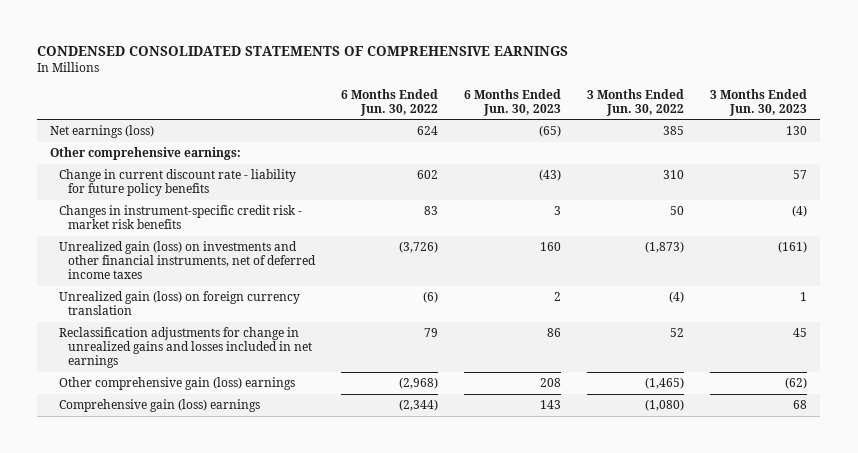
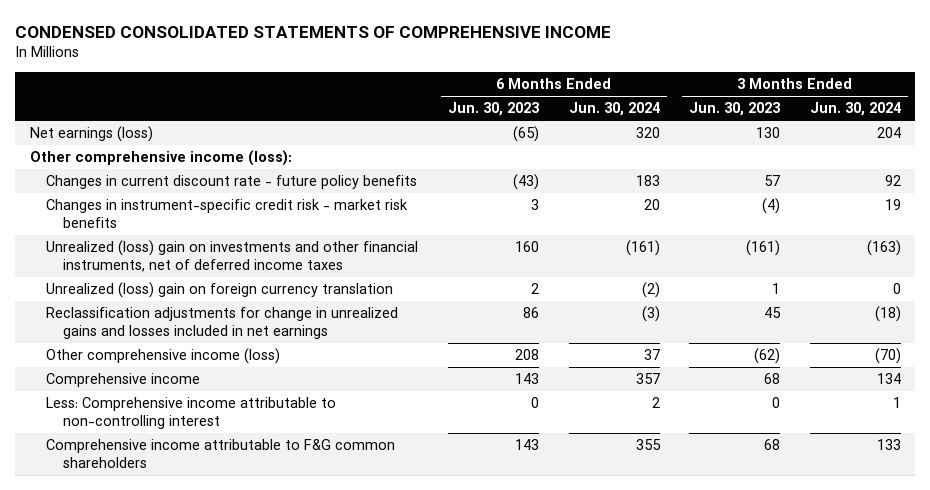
[37,45,569,56] CONDENSED CONSOLIDATED STATEMENTS OF COMPREHENSIVE EARNINGS -> [14,25,611,38] CONDENSED CONSOLIDATED STATEMENTS OF COMPREHENSIVE INCOME
[341,88,439,116] 6 Months Ended Jun. 30, 2022 -> none
[587,88,685,116] 3 Months Ended Jun. 30, 2022 -> none
none -> [568,102,660,117] Jun. 30, 2024
none -> [809,102,901,117] Jun. 30, 2024
[50,147,242,161] Other comprehensive earnings: -> [29,150,292,167] Other comprehensive income (loss):
[59,169,297,197] Change in current discount rate - liability for future policy benefits -> [46,175,418,190] Changes in current discount rate - future policy benefits
[59,241,317,279] Unrealized gain (loss) on investments and other financial instruments, net of deferred income taxes -> [46,240,419,273] Unrealized (loss) gain on investments and other financial instruments, net of deferred income taxes
[59,291,301,316] Unrealized gain (loss) on foreign currency translation -> [46,282,394,299] Unrealized (loss) gain on foreign currency translation
[59,377,296,391] Other comprehensive gain (loss) earnings -> [46,348,281,365] Other comprehensive income (loss)
none -> [46,373,201,388] Comprehensive income
none -> [46,397,337,430] Less: Comprehensive income attributable to non-controlling interest
[59,399,261,413] Comprehensive gain (loss) earnings -> [46,439,396,469] Comprehensive income attributable to F&G common shareholders

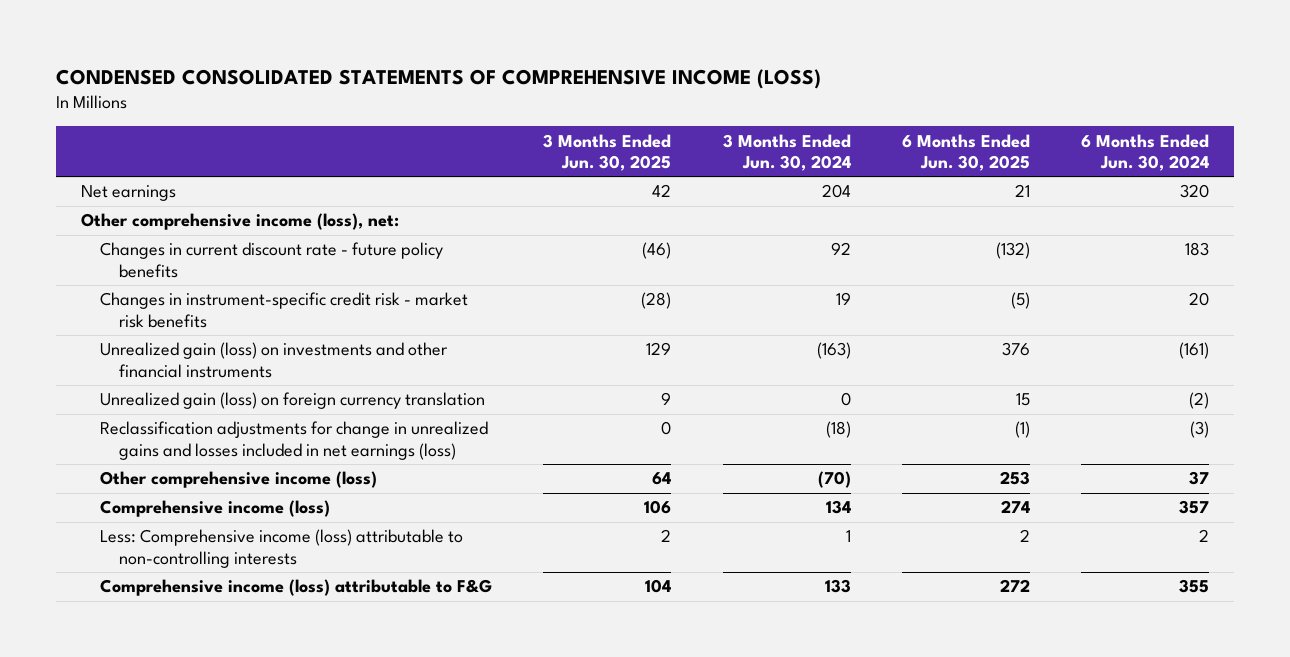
[14,25,611,38] CONDENSED CONSOLIDATED STATEMENTS OF COMPREHENSIVE INCOME -> [55,68,821,89] CONDENSED CONSOLIDATED STATEMENTS OF COMPREHENSIVE INCOME (LOSS)
[447,102,539,117] Jun. 30, 2023 -> none
[689,102,781,117] Jun. 30, 2023 -> none
none -> [543,133,672,172] 3 Months Ended Jun. 30, 2025
none -> [901,133,1030,172] 6 Months Ended Jun. 30, 2025
[29,126,153,143] Net earnings (loss) -> [81,185,177,202] Net earnings
[29,150,292,167] Other comprehensive income (loss): -> [81,213,400,231] Other comprehensive income (loss), net:
[46,240,419,273] Unrealized (loss) gain on investments and other financial instruments, net of deferred income taxes -> [100,342,449,378] Unrealized gain (loss) on investments and other financial instruments
[46,282,394,299] Unrealized (loss) gain on foreign currency translation -> [100,392,486,410] Unrealized gain (loss) on foreign currency translation
[46,307,399,340] Reclassification adjustments for change in unrealized gains and losses included in net earnings -> [100,421,489,460] Reclassification adjustments for change in unrealized gains and losses included in net earnings (loss)
[46,373,201,388] Comprehensive income -> [100,500,331,518] Comprehensive income (loss)
[46,397,337,430] Less: Comprehensive income attributable to non-controlling interest -> [100,529,464,568] Less: Comprehensive income (loss) attributable to non-controlling interests
[46,439,396,469] Comprehensive income attributable to F&G common shareholders -> [100,579,493,597] Comprehensive income (loss) attributable to F&G

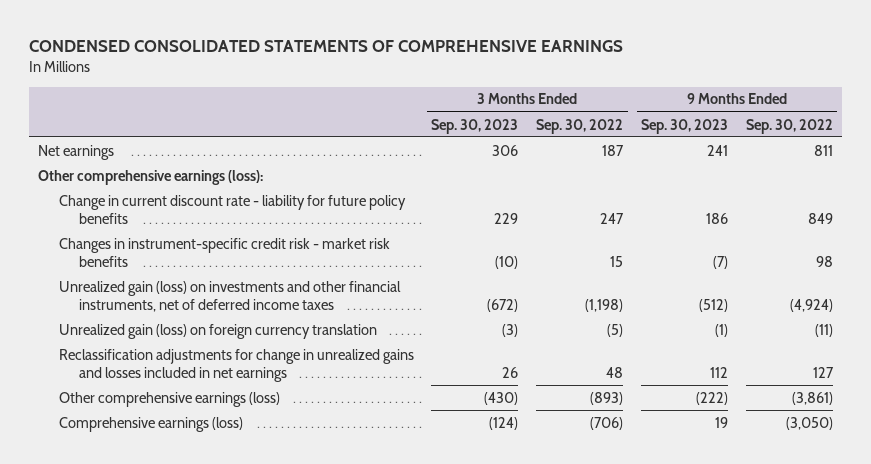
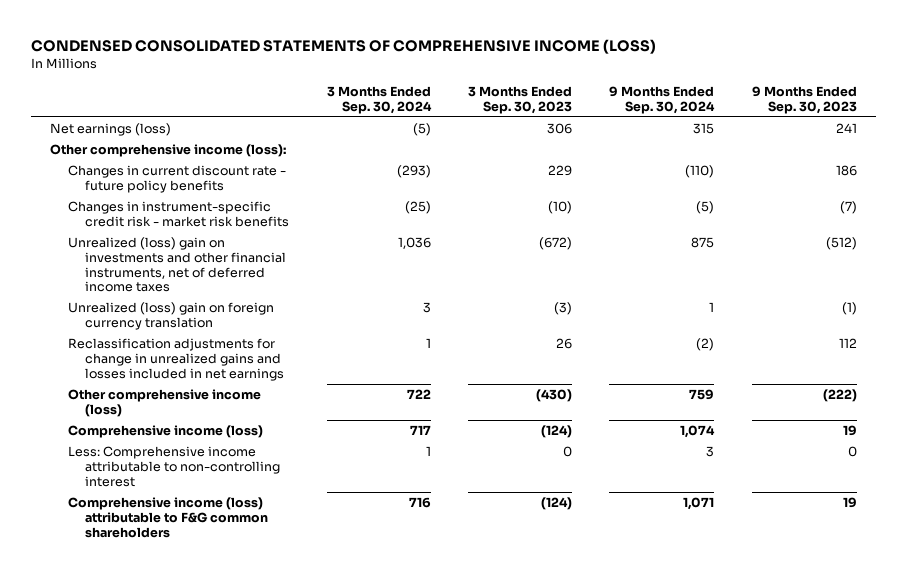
[29,40,624,53] CONDENSED CONSOLIDATED STATEMENTS OF COMPREHENSIVE EARNINGS -> [31,39,657,55] CONDENSED CONSOLIDATED STATEMENTS OF COMPREHENSIVE INCOME (LOSS)
[536,118,624,134] Sep. 30, 2022 -> none
[745,118,833,134] Sep. 30, 2022 -> none
none -> [326,86,432,114] 3 Months Ended Sep. 30, 2024
none -> [609,86,716,114] 9 Months Ended Sep. 30, 2024
[38,144,115,160] Net earnings -> [50,123,172,137] Net earnings (loss)
[38,169,264,185] Other comprehensive earnings (loss): -> [50,144,287,158] Other comprehensive income (loss):
[58,194,406,224] Change in current discount rate - liability for future policy benefits -> [67,165,286,193] Changes in current discount rate - future policy benefits
[58,280,401,312] Unrealized gain (loss) on investments and other financial instruments, net of deferred income taxes -> [67,237,287,293] Unrealized (loss) gain on investments and other financial instruments, net of deferred income taxes
[58,323,377,339] Unrealized gain (loss) on foreign currency translation -> [67,302,274,330] Unrealized (loss) gain on foreign currency translation
[58,391,280,407] Other comprehensive earnings (loss) -> [67,389,261,417] Other comprehensive income (loss)
none -> [67,425,263,439] Comprehensive income (loss)
none -> [67,446,281,487] Less: Comprehensive income attributable to non-controlling interest
[58,416,243,432] Comprehensive earnings (loss) -> [67,497,269,538] Comprehensive income (loss) attributable to F&G common shareholders

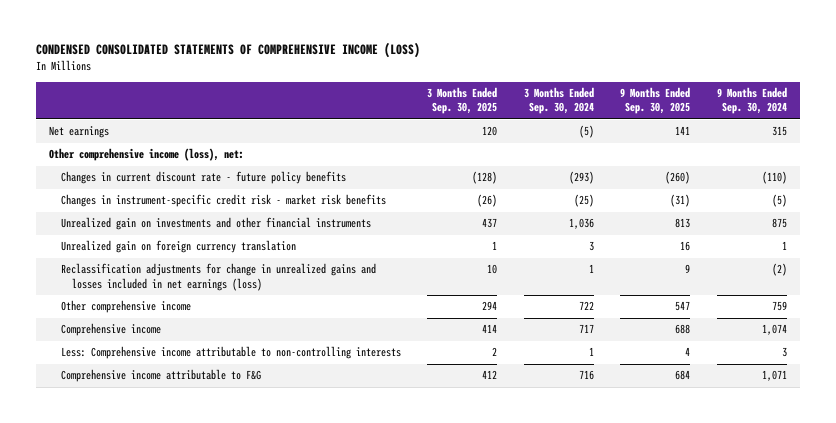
[468,86,573,114] 3 Months Ended Sep. 30, 2023 -> none
[751,86,857,114] 9 Months Ended Sep. 30, 2023 -> none
none -> [427,86,498,115] 3 Months Ended Sep. 30, 2025
none -> [620,86,691,115] 9 Months Ended Sep. 30, 2025
[50,123,172,137] Net earnings (loss) -> [49,126,110,139] Net earnings
[50,144,287,158] Other comprehensive income (loss): -> [49,148,245,162] Other comprehensive income (loss), net:
[67,237,287,293] Unrealized (loss) gain on investments and other financial instruments, net of deferred income taxes -> [60,217,371,231] Unrealized gain on investments and other financial instruments
[67,302,274,330] Unrealized (loss) gain on foreign currency translation -> [60,240,296,254] Unrealized gain on foreign currency translation
[67,338,285,381] Reclassification adjustments for change in unrealized gains and losses included in net earnings -> [60,263,376,291] Reclassification adjustments for change in unrealized gains and losses included in net earnings (loss)
[67,389,261,417] Other comprehensive income (loss) -> [60,300,191,314] Other comprehensive income
[67,425,263,439] Comprehensive income (loss) -> [60,323,161,337] Comprehensive income
[67,446,281,487] Less: Comprehensive income attributable to non-controlling interest -> [60,346,401,360] Less: Comprehensive income attributable to non-controlling interests
[67,497,269,538] Comprehensive income (loss) attributable to F&G common shareholders -> [60,369,261,383] Comprehensive income attributable to F&G

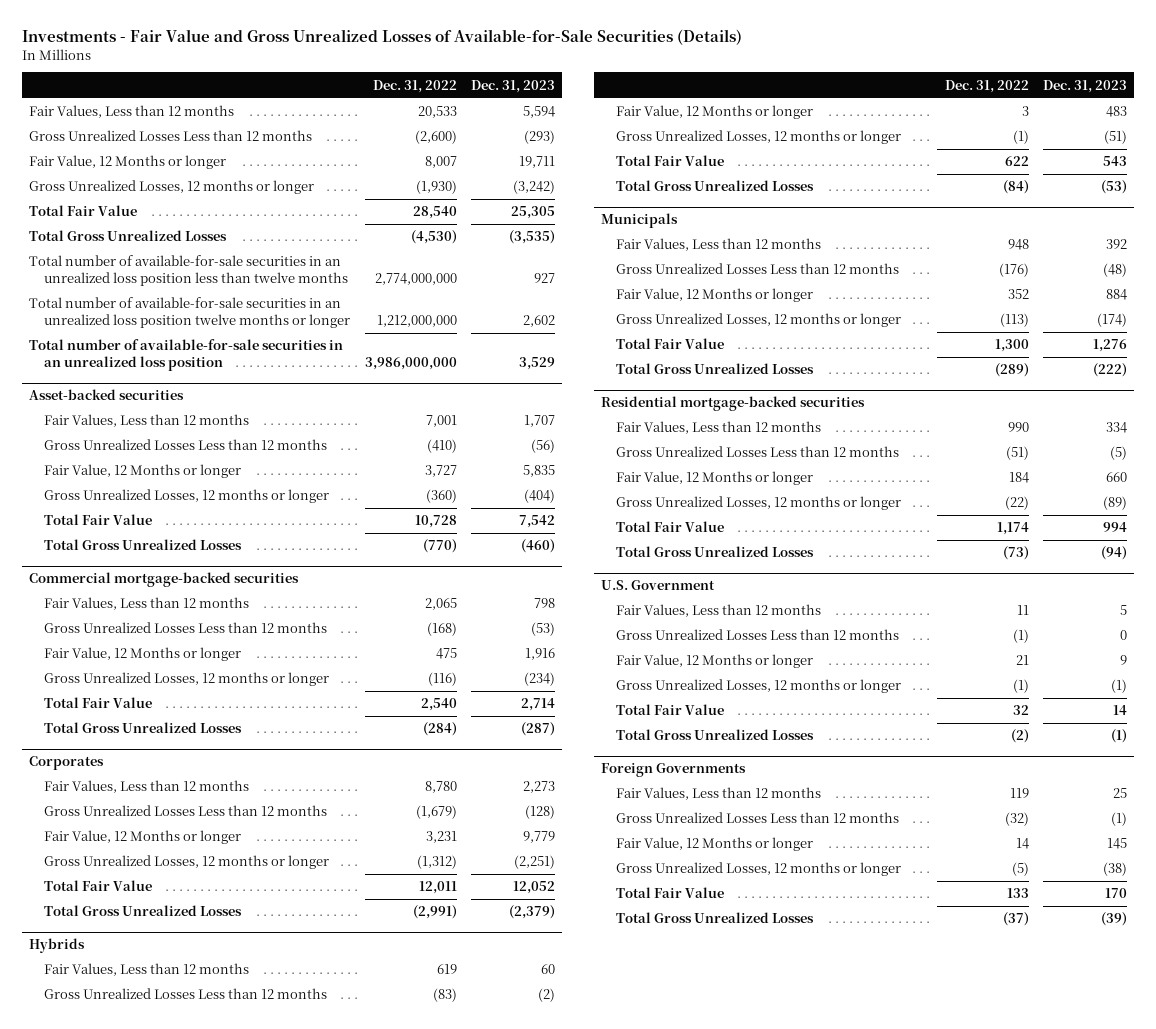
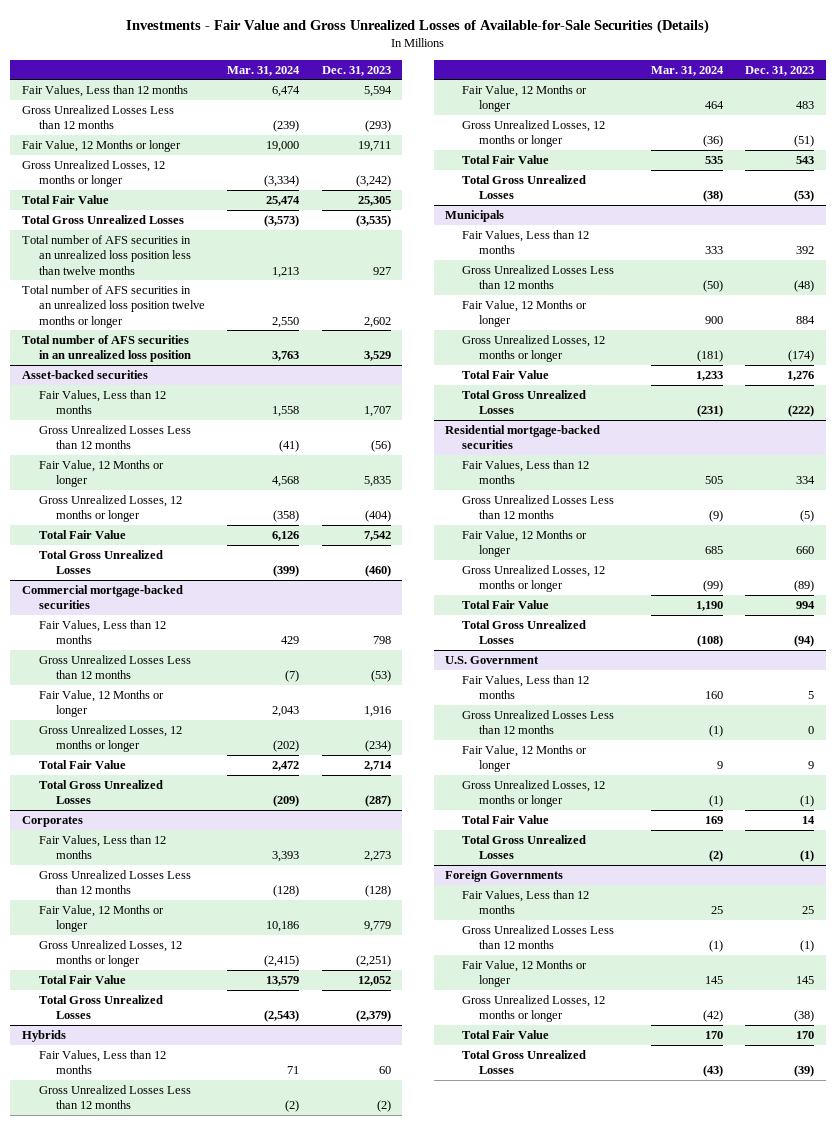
[372,79,457,93] Dec. 31, 2022 -> none
none -> [227,65,301,76] Mar. 31, 2024
[29,255,349,286] Total number of available-for-sale securities in an unrealized loss position less than twelve months -> [21,234,191,275] Total number of AFS securities in an unrealized loss position less than twelve months
[29,297,351,328] Total number of available-for-sale securities in an unrealized loss position twelve months or longer -> [21,284,205,328] Total number of AFS securities in an unrealized loss position twelve months or longer
[29,339,344,371] Total number of available-for-sale securities in an unrealized loss position -> [21,334,191,363] Total number of AFS securities in an unrealized loss position

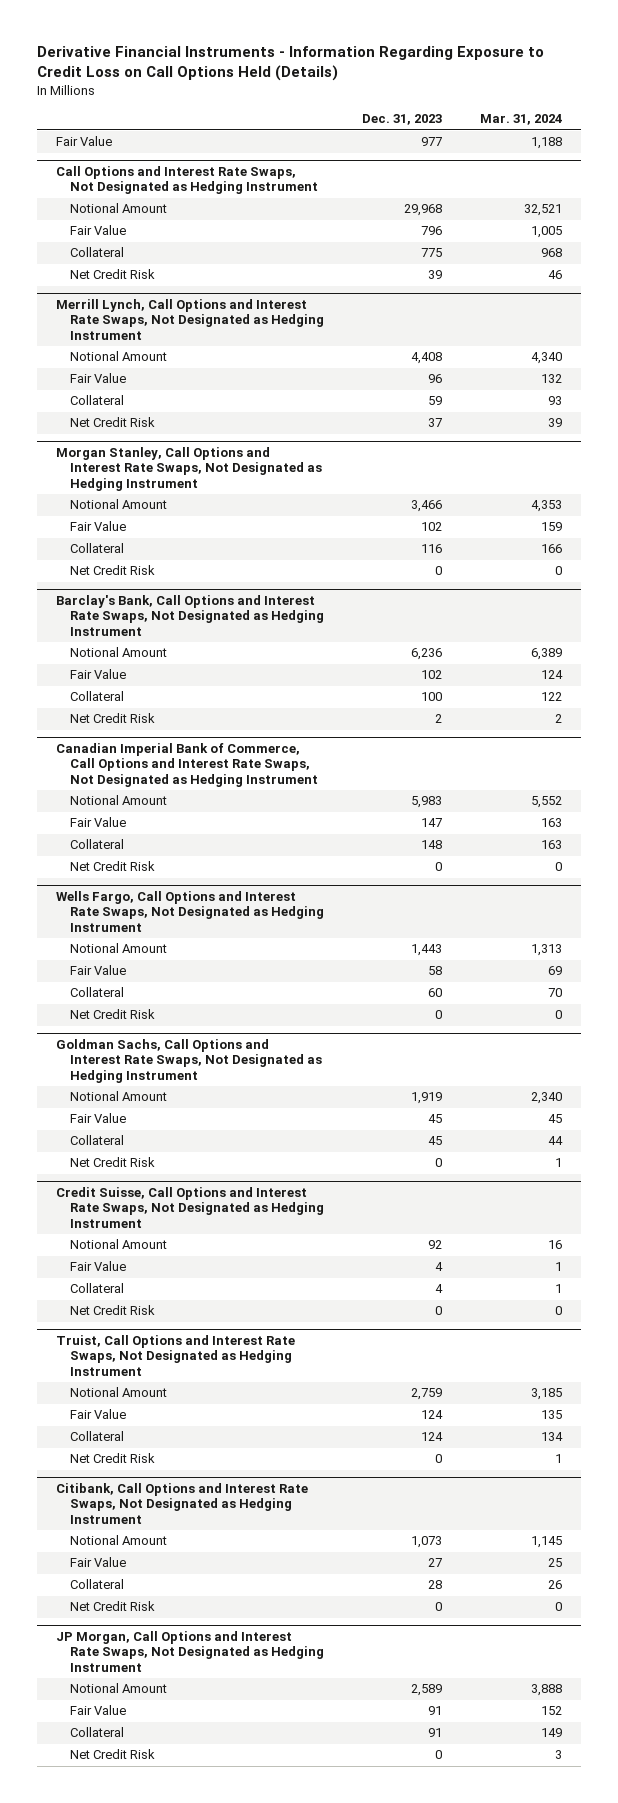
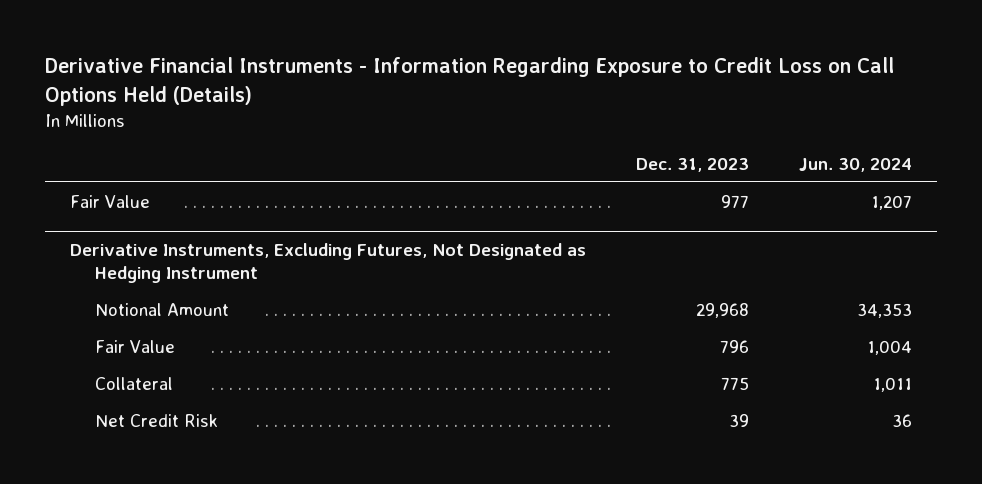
[479,114,562,126] Mar. 31, 2024 -> none
none -> [799,157,913,172] Jun. 30, 2024
[55,166,318,195] Call Options and Interest Rate Swaps, Not Designated as Hedging Instrument -> none
none -> [70,243,587,283] Derivative Instruments, Excluding Futures, Not Designated as Hedging Instrument
[55,299,324,340] Merrill Lynch, Call Options and Interest Rate Swaps, Not Designated as Hedging Instrument -> none
[69,351,167,362] Notional Amount -> none
[69,373,126,384] Fair Value -> none
[69,395,124,406] Collateral -> none
[69,417,155,428] Net Credit Risk -> none
[55,447,322,491] Morgan Stanley, Call Options and Interest Rate Swaps, Not Designated as Hedging Instrument -> none
[69,499,167,510] Notional Amount -> none
[69,521,126,532] Fair Value -> none
[69,543,124,554] Collateral -> none
[69,565,155,576] Net Credit Risk -> none
[55,595,324,636] Barclay's Bank, Call Options and Interest Rate Swaps, Not Designated as Hedging Instrument -> none
[69,647,167,658] Notional Amount -> none
[69,669,126,680] Fair Value -> none
[69,691,124,702] Collateral -> none
[69,713,155,724] Net Credit Risk -> none
[55,743,318,787] Canadian Imperial Bank of Commerce, Call Options and Interest Rate Swaps, Not Designated as Hedging Instrument -> none
[69,795,167,806] Notional Amount -> none
[69,817,126,828] Fair Value -> none
[69,839,124,850] Collateral -> none
[69,861,155,872] Net Credit Risk -> none
[55,891,324,932] Wells Fargo, Call Options and Interest Rate Swaps, Not Designated as Hedging Instrument -> none
[69,943,167,954] Notional Amount -> none
[69,965,126,976] Fair Value -> none
[69,987,124,998] Collateral -> none
[69,1009,155,1020] Net Credit Risk -> none
[55,1039,322,1083] Goldman Sachs, Call Options and Interest Rate Swaps, Not Designated as Hedging Instrument -> none
[69,1091,167,1102] Notional Amount -> none
[69,1113,126,1124] Fair Value -> none
[69,1135,124,1146] Collateral -> none
[69,1157,155,1168] Net Credit Risk -> none
[55,1187,324,1228] Credit Suisse, Call Options and Interest Rate Swaps, Not Designated as Hedging Instrument -> none
[69,1239,167,1250] Notional Amount -> none
[69,1261,126,1272] Fair Value -> none
[69,1283,124,1294] Collateral -> none
[69,1305,155,1316] Net Credit Risk -> none
[55,1335,295,1376] Truist, Call Options and Interest Rate Swaps, Not Designated as Hedging Instrument -> none
[69,1387,167,1398] Notional Amount -> none
[69,1409,126,1420] Fair Value -> none
[69,1431,124,1442] Collateral -> none
[69,1453,155,1464] Net Credit Risk -> none
[55,1483,308,1524] Citibank, Call Options and Interest Rate Swaps, Not Designated as Hedging Instrument -> none
[69,1535,167,1546] Notional Amount -> none
[69,1557,126,1568] Fair Value -> none
[69,1579,124,1590] Collateral -> none
[69,1601,155,1612] Net Credit Risk -> none
[55,1631,324,1672] JP Morgan, Call Options and Interest Rate Swaps, Not Designated as Hedging Instrument -> none
[69,1683,167,1694] Notional Amount -> none
[69,1705,126,1716] Fair Value -> none
[69,1727,124,1738] Collateral -> none
[69,1749,155,1760] Net Credit Risk -> none

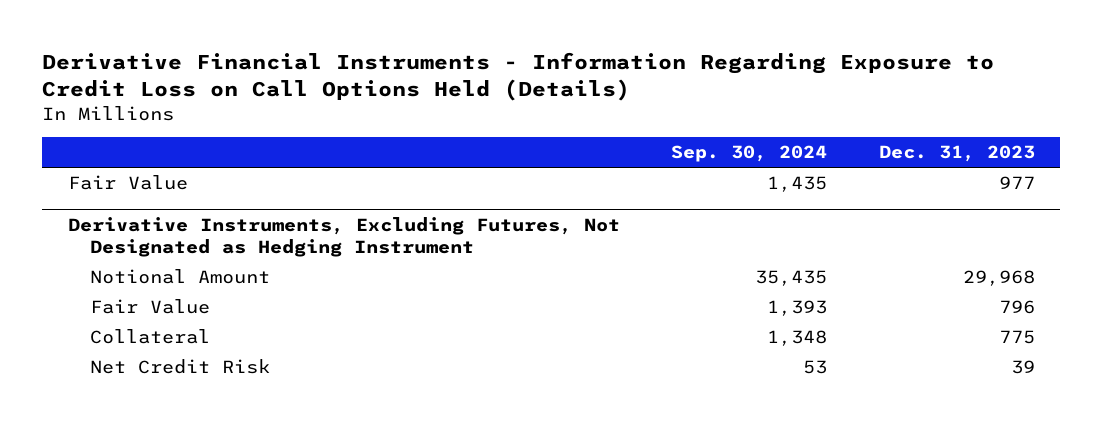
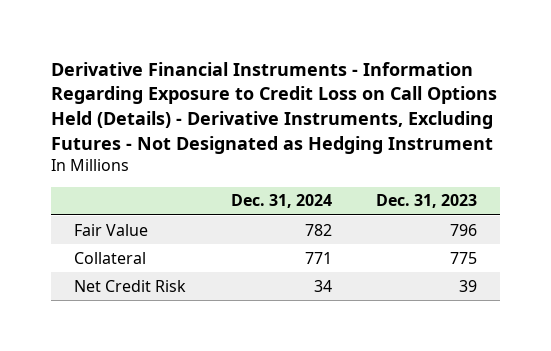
[41,51,994,102] Derivative Financial Instruments - Information Regarding Exposure to Credit Loss on Call Options Held (Details) -> [51,61,498,154] Derivative Financial Instruments - Information Regarding Exposure to Credit Loss on Call Options Held (Details) - Derivative Instruments, Excluding Futures - Not Designated as Hedging Instrument
[671,145,828,163] Sep. 30, 2024 -> none
none -> [230,194,332,209] Dec. 31, 2024
[67,175,188,191] Fair Value -> none
[67,216,620,258] Derivative Instruments, Excluding Futures, Not Designated as Hedging Instrument -> none
[90,269,271,285] Notional Amount -> none

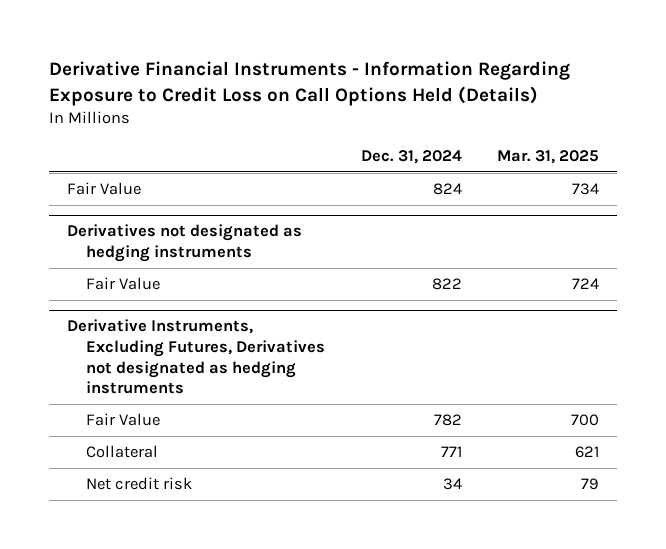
[51,61,498,154] Derivative Financial Instruments - Information Regarding Exposure to Credit Loss on Call Options Held (Details) - Derivative Instruments, Excluding Futures - Not Designated as Hedging Instrument -> [49,60,571,106] Derivative Financial Instruments - Information Regarding Exposure to Credit Loss on Call Options Held (Details)
[376,194,478,209] Dec. 31, 2023 -> none
none -> [497,150,600,165] Mar. 31, 2025
none -> [66,182,141,196] Fair Value
none -> [66,224,302,263] Derivatives not designated as hedging instruments
none -> [86,277,161,291] Fair Value
none -> [66,319,326,395] Derivative Instruments, Excluding Futures, Derivatives not designated as hedging instruments
[73,279,186,292] Net Credit Risk -> [86,477,193,491] Net credit risk

